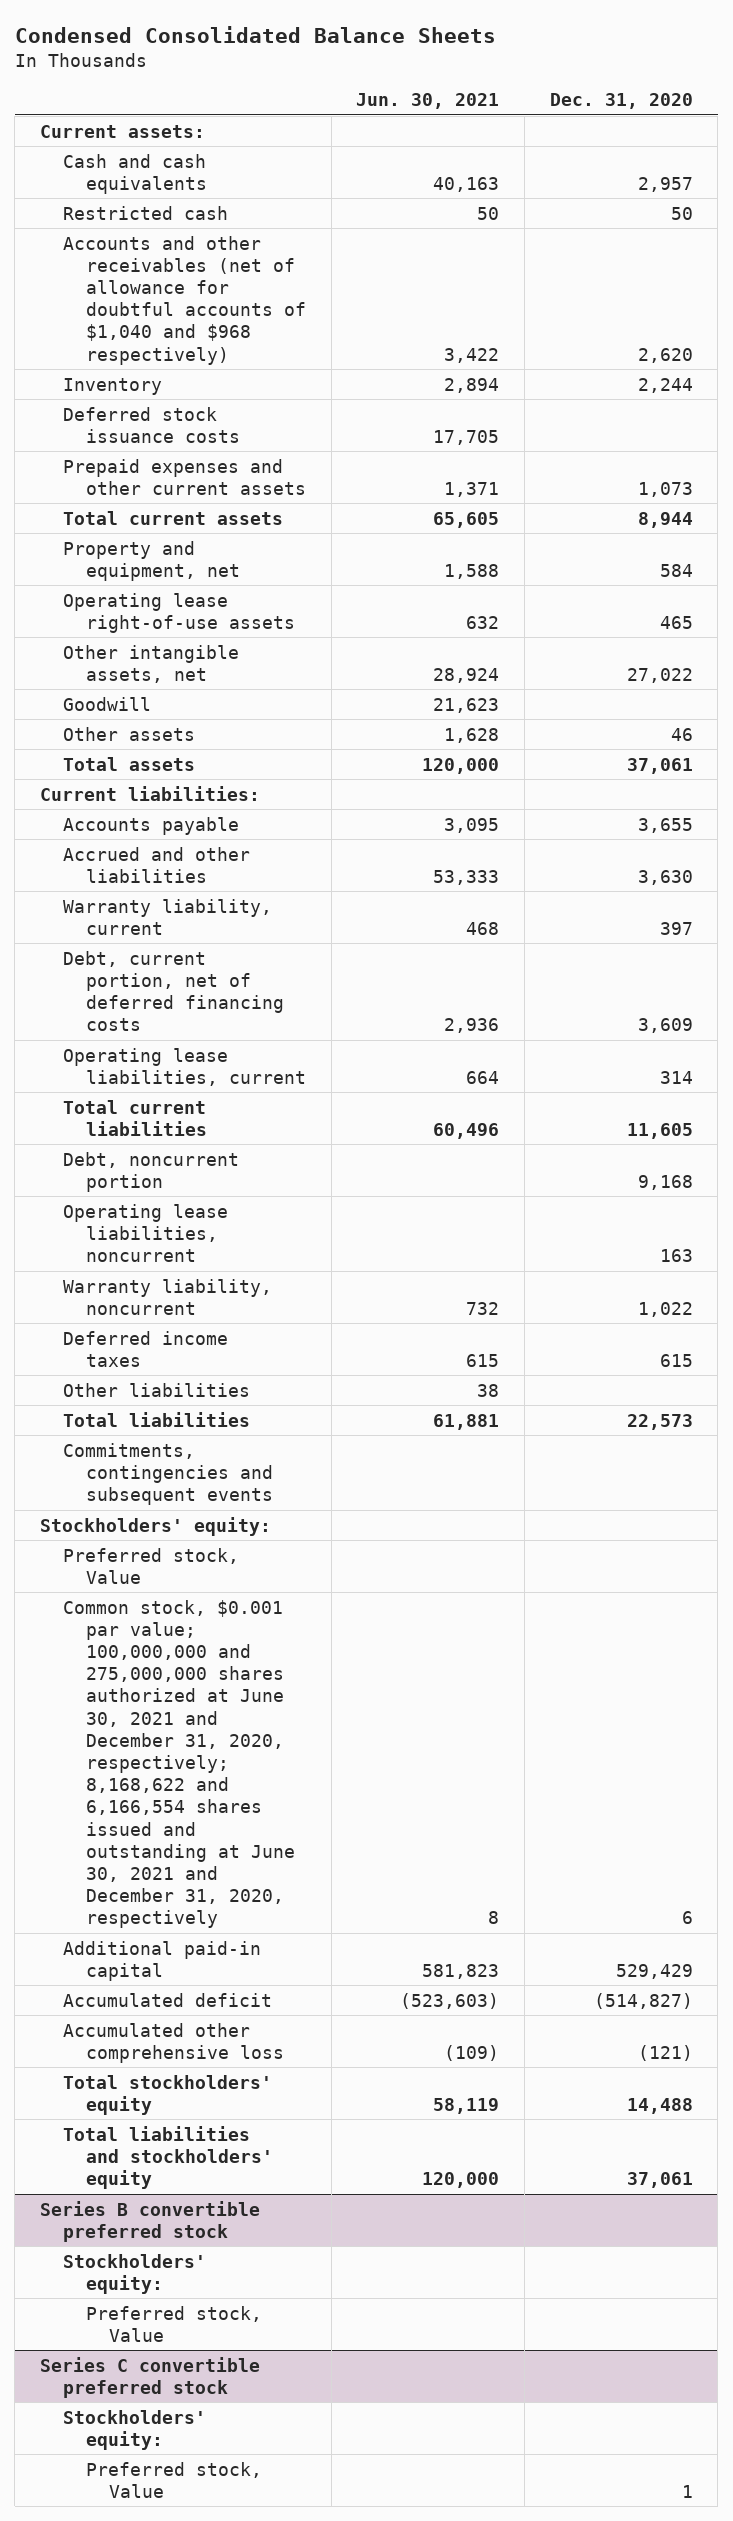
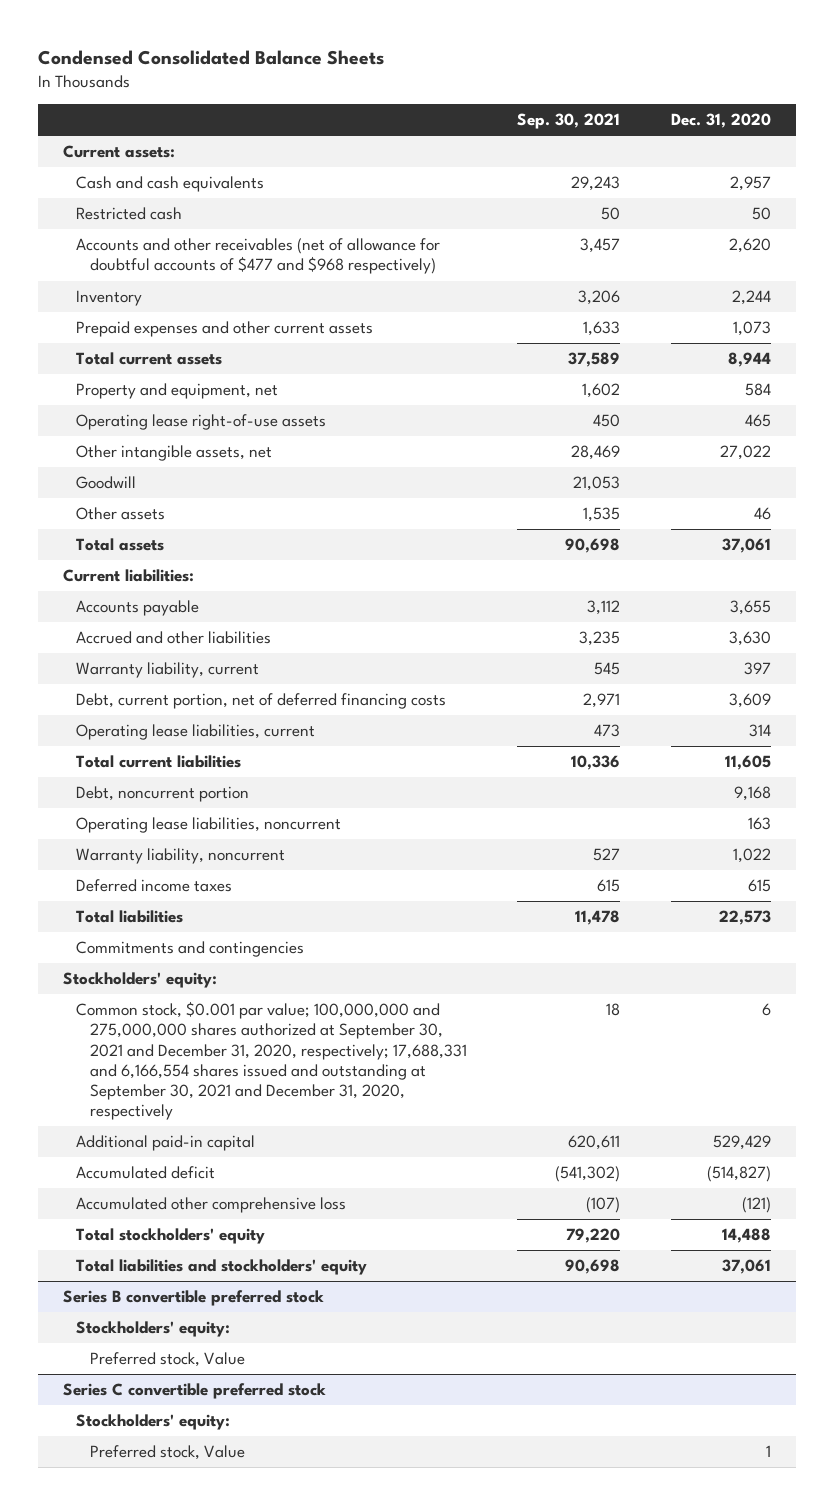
[356,93,500,110] Jun. 30, 2021 -> none
none -> [517,112,621,129] Sep. 30, 2021
[62,235,306,365] Accounts and other receivables (net of allowance for doubtful accounts of $1,040 and $968 respectively) -> [76,238,441,275] Accounts and other receivables (net of allowance for doubtful accounts of $477 and $968 respectively)
[62,406,240,443] Deferred stock issuance costs -> none
[62,1382,250,1397] Other liabilities -> none
[62,1442,273,1506] Commitments, contingencies and subsequent events -> [76,941,305,958] Commitments and contingencies
[62,1547,239,1584] Preferred stock, Value -> none
[62,1599,295,1929] Common stock, $0.001 par value; 100,000,000 and 275,000,000 shares authorized at June 30, 2021 and December 31, 2020, respectively; 8,168,622 and 6,166,554 shares issued and outstanding at June 30, 2021 and December 31, 2020, respectively -> [76,1001,467,1121] Common stock, $0.001 par value; 100,000,000 and 275,000,000 shares authorized at September 30, 2021 and December 31, 2020, respectively; 17,688,331 and 6,166,554 shares issued and outstanding at September 30, 2021 and December 31, 2020, respectively

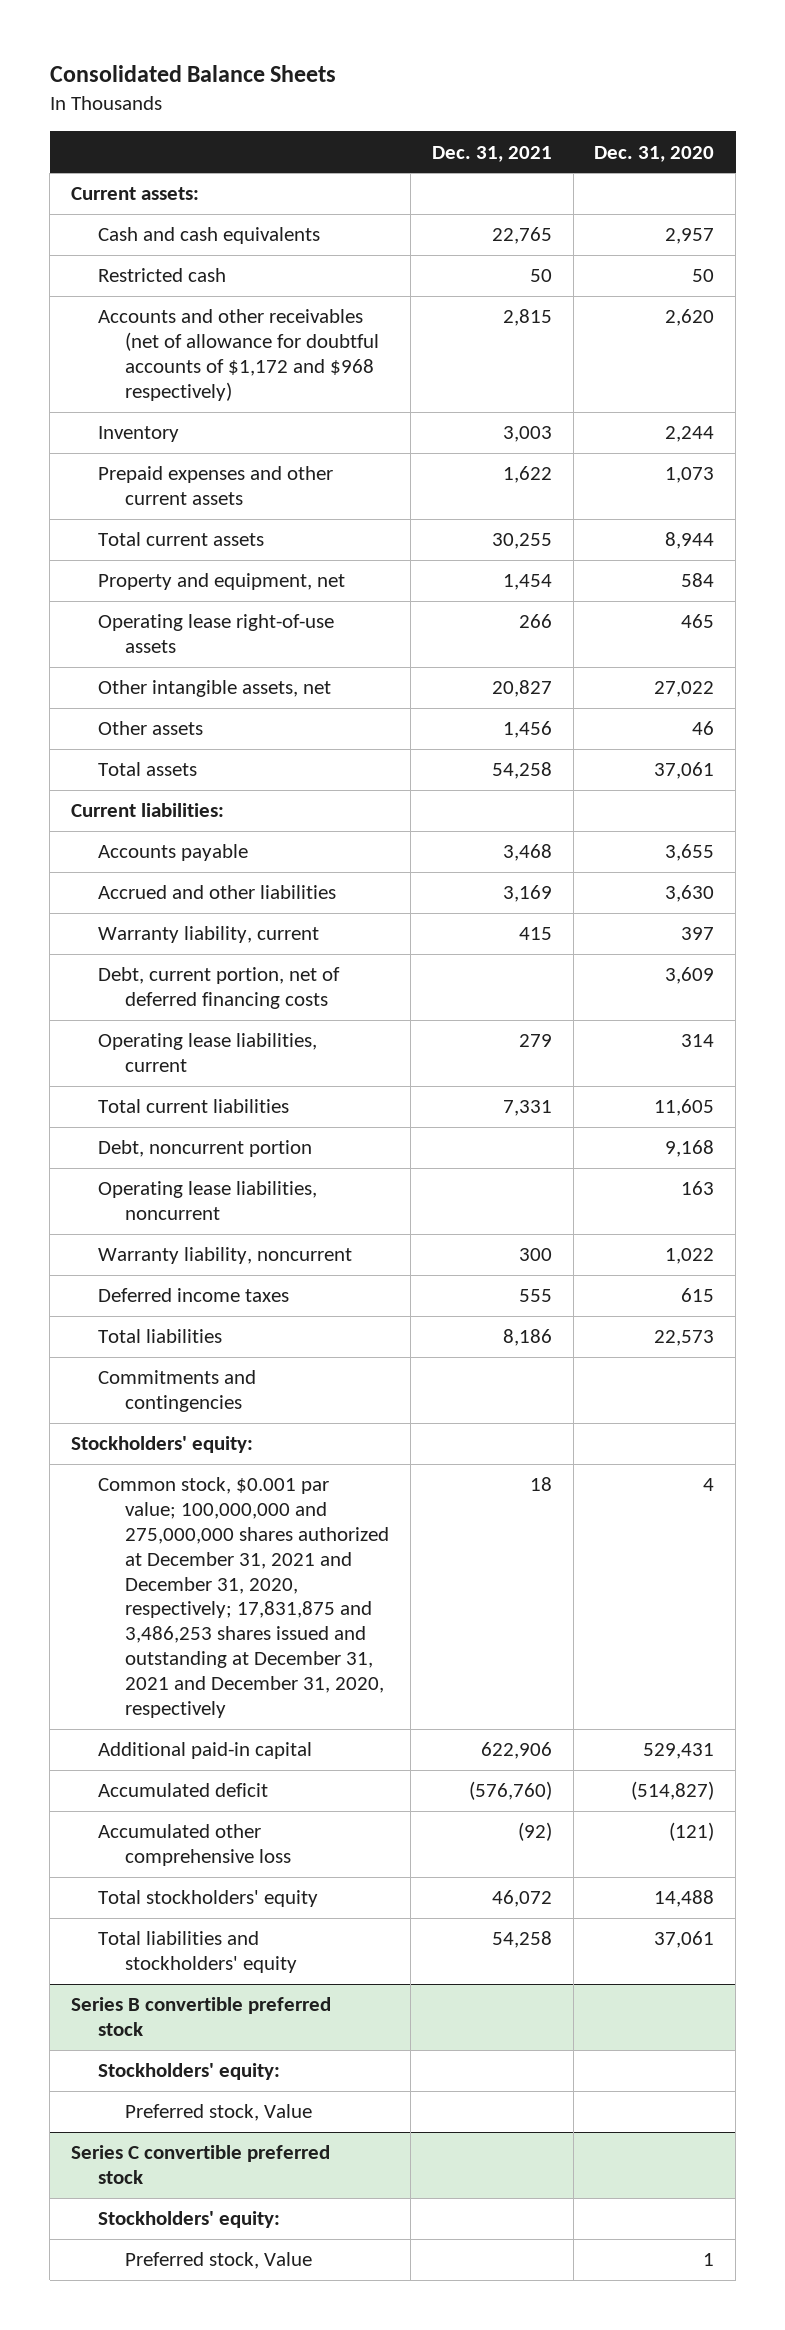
[37,49,384,65] Condensed Consolidated Balance Sheets -> [49,65,336,83] Consolidated Balance Sheets
[517,112,621,129] Sep. 30, 2021 -> none
none -> [431,145,552,162] Dec. 31, 2021
[76,238,441,275] Accounts and other receivables (net of allowance for doubtful accounts of $477 and $968 respectively) -> [98,309,380,401] Accounts and other receivables (net of allowance for doubtful accounts of $1,172 and $968 respectively)
[76,476,137,490] Goodwill -> none
[76,1001,467,1121] Common stock, $0.001 par value; 100,000,000 and 275,000,000 shares authorized at September 30, 2021 and December 31, 2020, respectively; 17,688,331 and 6,166,554 shares issued and outstanding at September 30, 2021 and December 31, 2020, respectively -> [98,1477,390,1718] Common stock, $0.001 par value; 100,000,000 and 275,000,000 shares authorized at December 31, 2021 and December 31, 2020, respectively; 17,831,875 and 3,486,253 shares issued and outstanding at December 31, 2021 and December 31, 2020, respectively
[762,1003,772,1017] 6 -> [703,1478,715,1492] 4
[713,1135,772,1151] 529,429 -> [643,1743,715,1760] 529,431

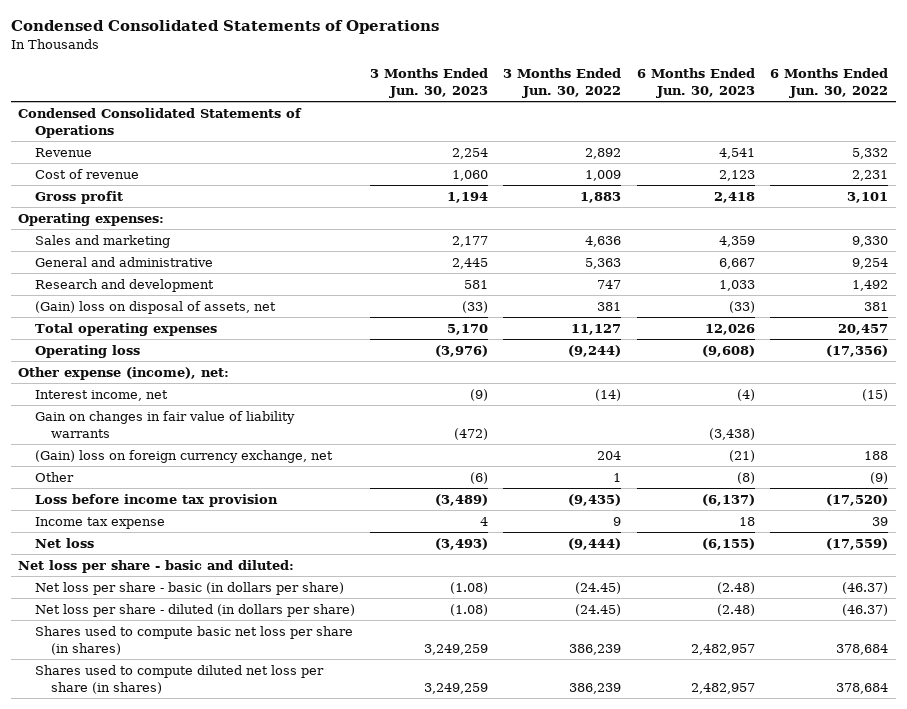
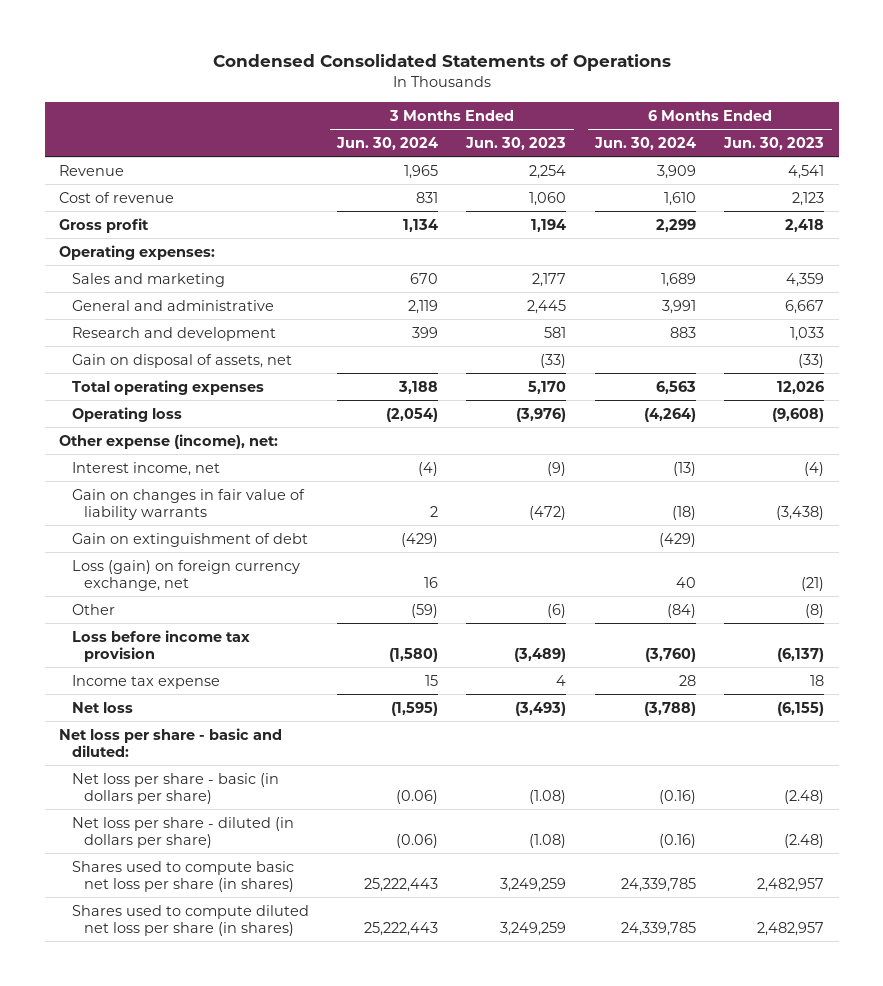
[503,67,622,98] 3 Months Ended Jun. 30, 2022 -> none
[770,67,889,98] 6 Months Ended Jun. 30, 2022 -> none
none -> [336,136,439,150] Jun. 30, 2024
none -> [593,136,696,150] Jun. 30, 2024
[18,107,303,138] Condensed Consolidated Statements of Operations -> none
[34,300,276,314] (Gain) loss on disposal of assets, net -> [71,353,292,368] Gain on disposal of assets, net
none -> [71,532,308,547] Gain on extinguishment of debt
[34,449,333,463] (Gain) loss on foreign currency exchange, net -> [71,559,300,591] Loss (gain) on foreign currency exchange, net

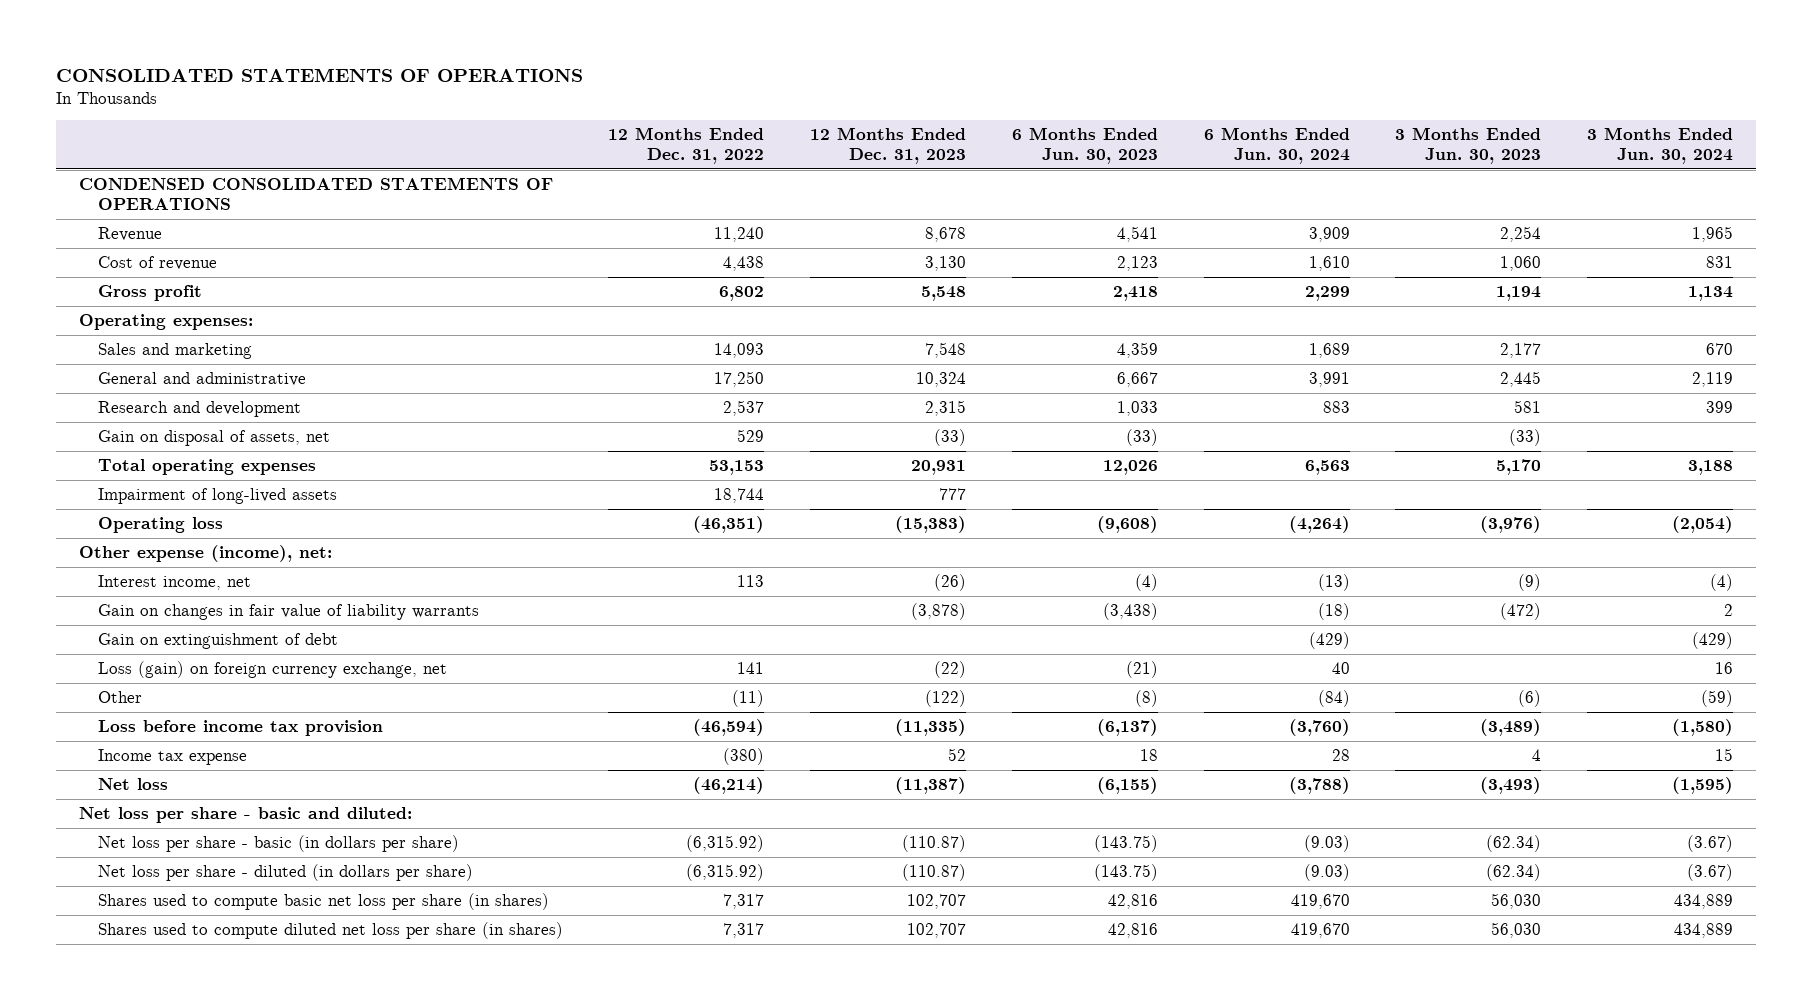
[212,54,671,72] Condensed Consolidated Statements of Operations -> [56,67,584,82] CONSOLIDATED STATEMENTS OF OPERATIONS
none -> [608,127,765,164] 12 Months Ended Dec. 31, 2022
none -> [810,127,967,164] 12 Months Ended Dec. 31, 2023
none -> [78,177,553,210] CONDENSED CONSOLIDATED STATEMENTS OF OPERATIONS
none -> [97,488,337,505] Impairment of long-lived assets
[396,789,439,804] (0.06) -> [1686,835,1733,853] (3.67)
[529,789,567,804] (1.08) -> [1486,835,1542,853] (62.34)
[658,789,696,804] (0.16) -> [1303,835,1350,853] (9.03)
[784,789,825,804] (2.48) -> [1093,835,1158,853] (143.75)
[396,833,439,848] (0.06) -> [1686,864,1733,882] (3.67)
[529,833,567,848] (1.08) -> [1486,864,1542,882] (62.34)
[658,833,696,848] (0.16) -> [1303,864,1350,882] (9.03)
[784,833,825,848] (2.48) -> [1093,864,1158,882] (143.75)
[364,877,439,892] 25,222,443 -> [1673,894,1733,910] 434,889
[500,877,567,892] 3,249,259 -> [1491,893,1542,910] 56,030
[620,877,696,892] 24,339,785 -> [1290,894,1350,910] 419,670
[757,877,825,892] 2,482,957 -> [1107,894,1158,910] 42,816
[364,921,439,936] 25,222,443 -> [1673,923,1733,939] 434,889
[500,921,567,936] 3,249,259 -> [1491,922,1542,939] 56,030
[620,921,696,936] 24,339,785 -> [1290,923,1350,939] 419,670
[757,921,825,936] 2,482,957 -> [1107,923,1158,939] 42,816

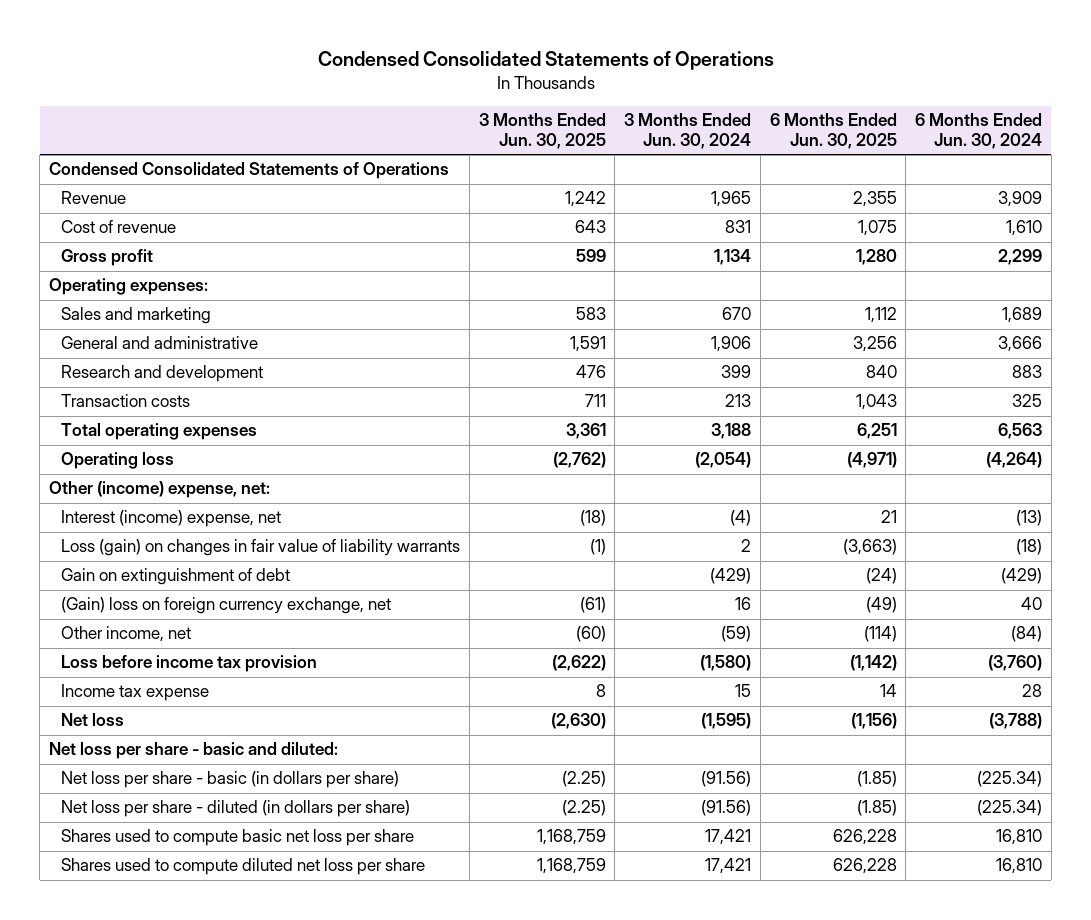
[56,67,584,82] CONSOLIDATED STATEMENTS OF OPERATIONS -> [317,50,774,70] Condensed Consolidated Statements of Operations
[608,127,765,164] 12 Months Ended Dec. 31, 2022 -> none
[810,127,967,164] 12 Months Ended Dec. 31, 2023 -> none
[1011,127,1158,164] 6 Months Ended Jun. 30, 2023 -> none
[1395,127,1542,164] 3 Months Ended Jun. 30, 2023 -> none
none -> [478,113,606,150] 3 Months Ended Jun. 30, 2025
none -> [769,113,897,150] 6 Months Ended Jun. 30, 2025
[78,177,553,210] CONDENSED CONSOLIDATED STATEMENTS OF OPERATIONS -> [49,162,450,180] Condensed Consolidated Statements of Operations
[1308,372,1350,388] 3,991 -> [998,336,1043,353] 3,666
[1691,372,1733,388] 2,119 -> [711,336,752,353] 1,906
[97,430,330,447] Gain on disposal of assets, net -> none
none -> [60,394,190,408] Transaction costs
[97,488,337,505] Impairment of long-lived assets -> none
[78,545,332,563] Other expense (income), net: -> [49,481,271,499] Other (income) expense, net:
[97,575,251,591] Interest income, net -> [60,510,281,528] Interest (income) expense, net
[97,604,479,621] Gain on changes in fair value of liability warrants -> [60,539,460,557] Loss (gain) on changes in fair value of liability warrants
[97,661,447,679] Loss (gain) on foreign currency exchange, net -> [60,597,391,615] (Gain) loss on foreign currency exchange, net
[97,691,142,704] Other -> [60,626,191,643] Other income, net
[1303,835,1350,853] (9.03) -> [977,771,1043,788] (225.34)
[1686,835,1733,853] (3.67) -> [701,771,752,788] (91.56)
[1303,864,1350,882] (9.03) -> [977,800,1043,817] (225.34)
[1686,864,1733,882] (3.67) -> [701,800,752,817] (91.56)
[97,893,549,911] Shares used to compute basic net loss per share (in shares) -> [60,829,414,847] Shares used to compute basic net loss per share
[1290,894,1350,910] 419,670 -> [996,829,1043,846] 16,810
[1673,894,1733,910] 434,889 -> [705,829,752,846] 17,421
[97,922,563,940] Shares used to compute diluted net loss per share (in shares) -> [60,858,425,876] Shares used to compute diluted net loss per share
[1290,923,1350,939] 419,670 -> [996,858,1043,875] 16,810
[1673,923,1733,939] 434,889 -> [705,858,752,875] 17,421

